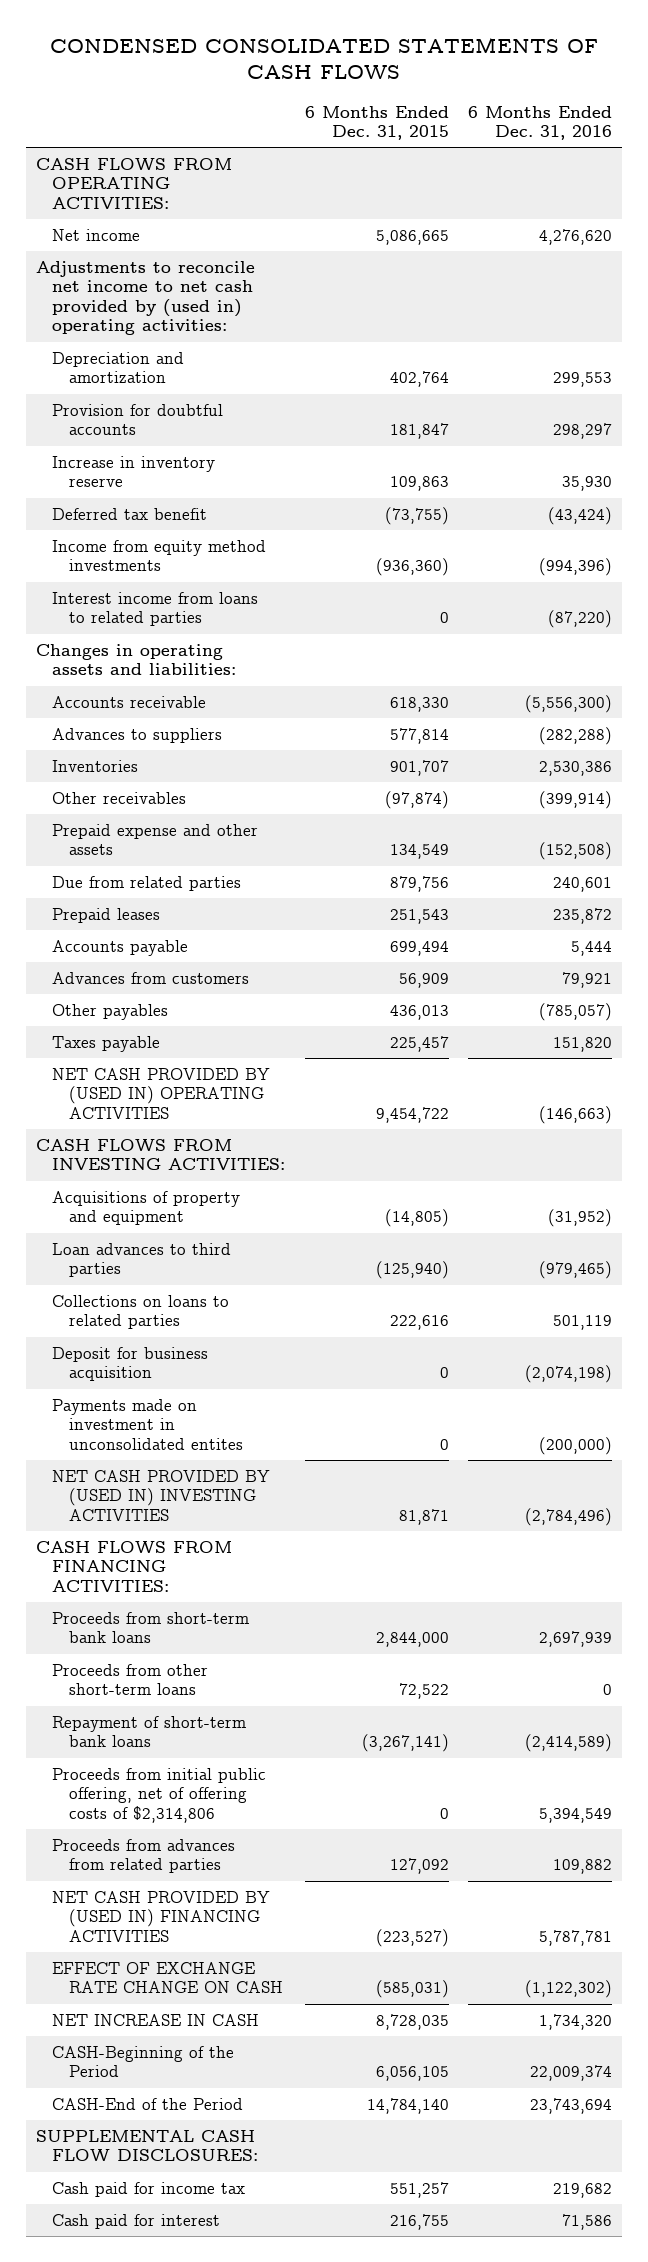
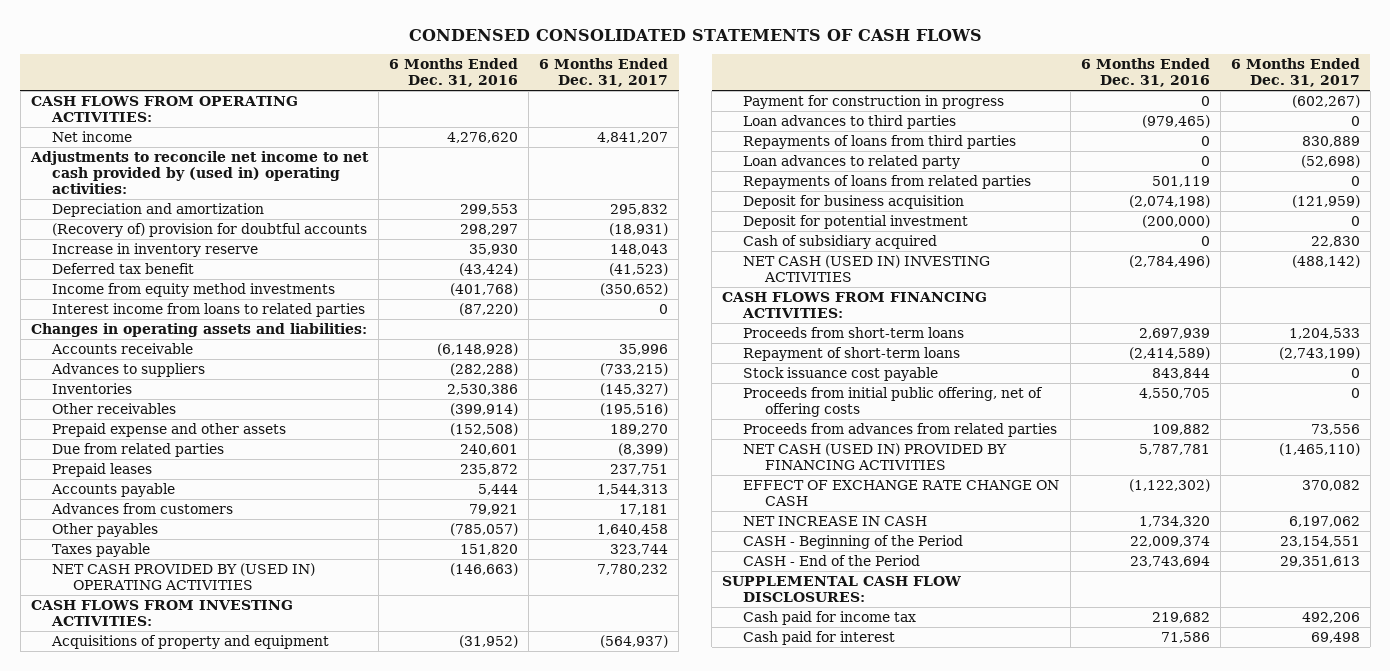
[304,105,449,141] 6 Months Ended Dec. 31, 2015 -> none
none -> [538,58,668,88] 6 Months Ended Dec. 31, 2017
[52,403,224,436] Provision for doubtful accounts -> [51,223,367,238] (Recovery of) provision for doubtful accounts
[538,558,612,577] (994,396) -> [449,283,518,297] (401,768)
[524,694,612,713] (5,556,300) -> [436,343,518,357] (6,148,928)
none -> [743,95,1005,110] Payment for construction in progress
none -> [743,135,1017,150] Repayments of loans from third parties
none -> [743,155,961,170] Loan advances to related party
[52,1294,230,1330] Collections on loans to related parties -> [743,175,1032,190] Repayments of loans from related parties
[52,1398,244,1450] Payments made on investment in unconsolidated entites -> none
none -> [743,215,969,230] Deposit for potential investment
none -> [743,235,938,250] Cash of subsidiary acquired
[52,1469,271,1521] NET CASH PROVIDED BY (USED IN) INVESTING ACTIVITIES -> [743,255,991,282] NET CASH (USED IN) INVESTING ACTIVITIES
[52,1663,209,1696] Proceeds from other short-term loans -> none
[52,1611,250,1644] Proceeds from short-term bank loans -> [743,327,965,339] Proceeds from short-term loans
[52,1715,247,1748] Repayment of short-term bank loans -> [743,347,961,362] Repayment of short-term loans
none -> [743,367,939,382] Stock issuance cost payable
[52,1767,267,1823] Proceeds from initial public offering, net of offering costs of $2,314,806 -> [743,387,1044,417] Proceeds from initial public offering, net of offering costs
[538,1807,612,1823] 5,394,549 -> [1138,388,1210,400] 4,550,705
[52,1890,271,1942] NET CASH PROVIDED BY (USED IN) FINANCING ACTIVITIES -> [743,443,1008,470] NET CASH (USED IN) PROVIDED BY FINANCING ACTIVITIES
[52,2045,235,2078] CASH-Beginning of the Period -> [743,535,964,550] CASH - Beginning of the Period
[52,2097,244,2110] CASH-End of the Period -> [743,555,921,567] CASH - End of the Period

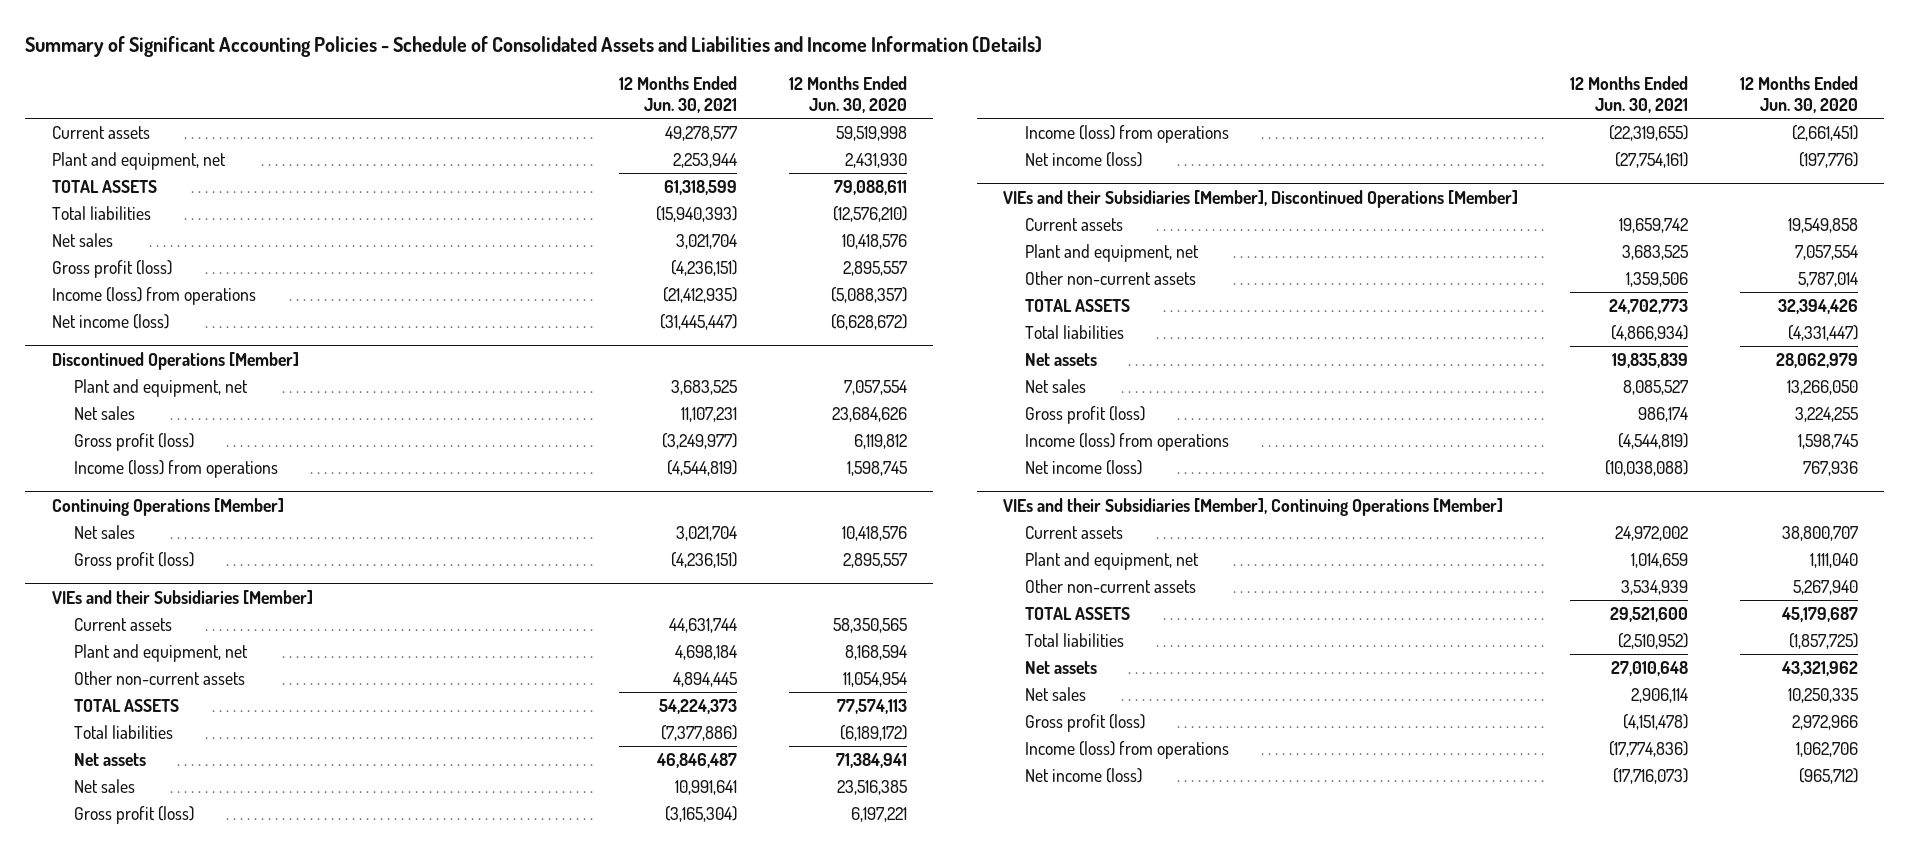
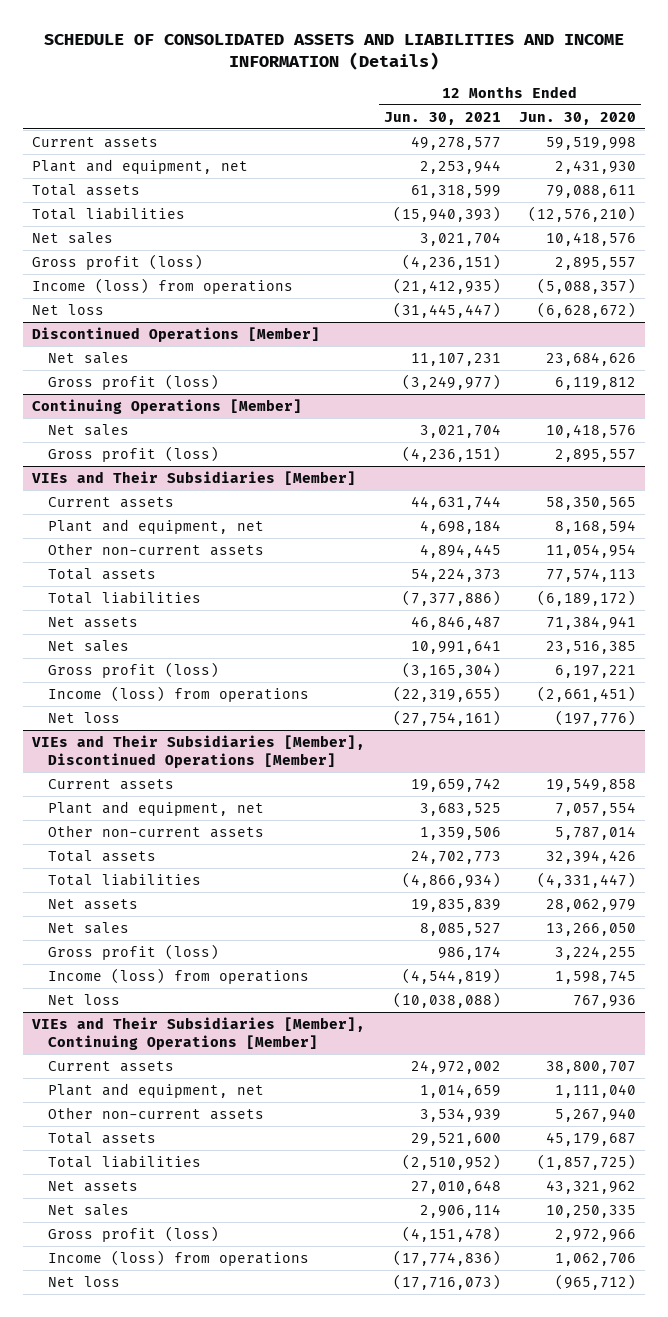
[25,36,1043,58] Summary of Significant Accounting Policies - Schedule of Consolidated Assets and Liabilities and Income Information (Details) -> [44,33,625,70] SCHEDULE OF CONSOLIDATED ASSETS AND LIABILITIES AND INCOME INFORMATION (Details)
[51,179,157,193] TOTAL ASSETS -> [32,183,141,196] Total assets
[51,313,169,329] Net income (loss) -> [32,303,105,315] Net loss
[74,378,249,397] Plant and equipment, net -> none
[74,459,279,478] Income (loss) from operations -> none
[51,589,313,604] VIEs and their Subsidiaries [Member] -> [32,470,357,485] VIEs and Their Subsidiaries [Member]
[74,698,180,712] TOTAL ASSETS -> [48,567,157,580] Total assets
[1025,151,1143,167] Net income (loss) -> [48,711,121,723] Net loss
[1002,189,1518,208] VIEs and their Subsidiaries [Member], Discontinued Operations [Member] -> [32,734,366,769] VIEs and Their Subsidiaries [Member], Discontinued Operations [Member]
[1025,298,1131,312] TOTAL ASSETS -> [48,849,157,862] Total assets
[1025,459,1143,475] Net income (loss) -> [48,993,121,1005] Net loss
[1002,497,1503,516] VIEs and their Subsidiaries [Member], Continuing Operations [Member] -> [32,1016,366,1051] VIEs and Their Subsidiaries [Member], Continuing Operations [Member]
[1025,606,1131,620] TOTAL ASSETS -> [48,1131,157,1144] Total assets
[1025,767,1143,783] Net income (loss) -> [48,1275,121,1287] Net loss

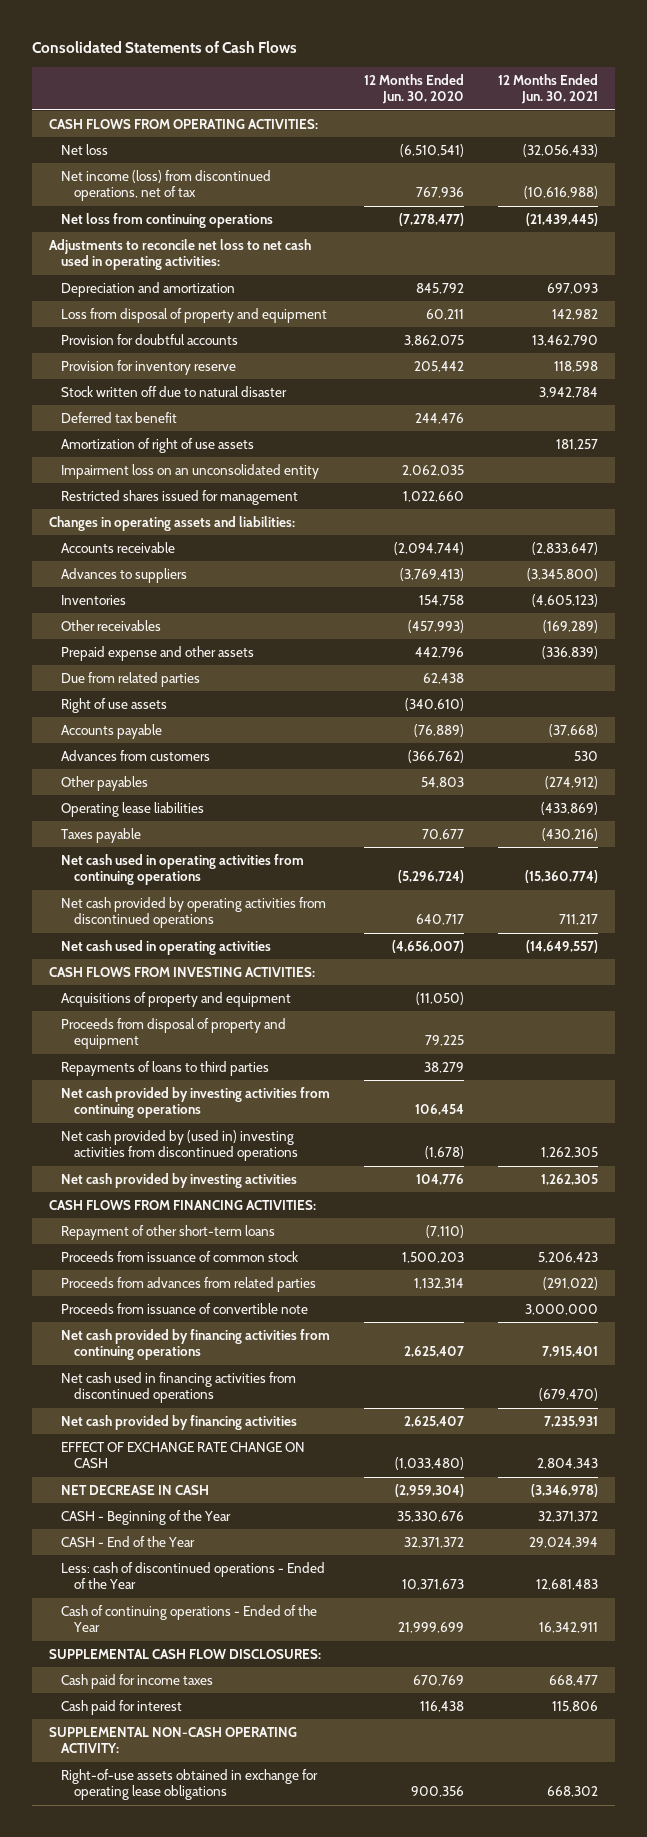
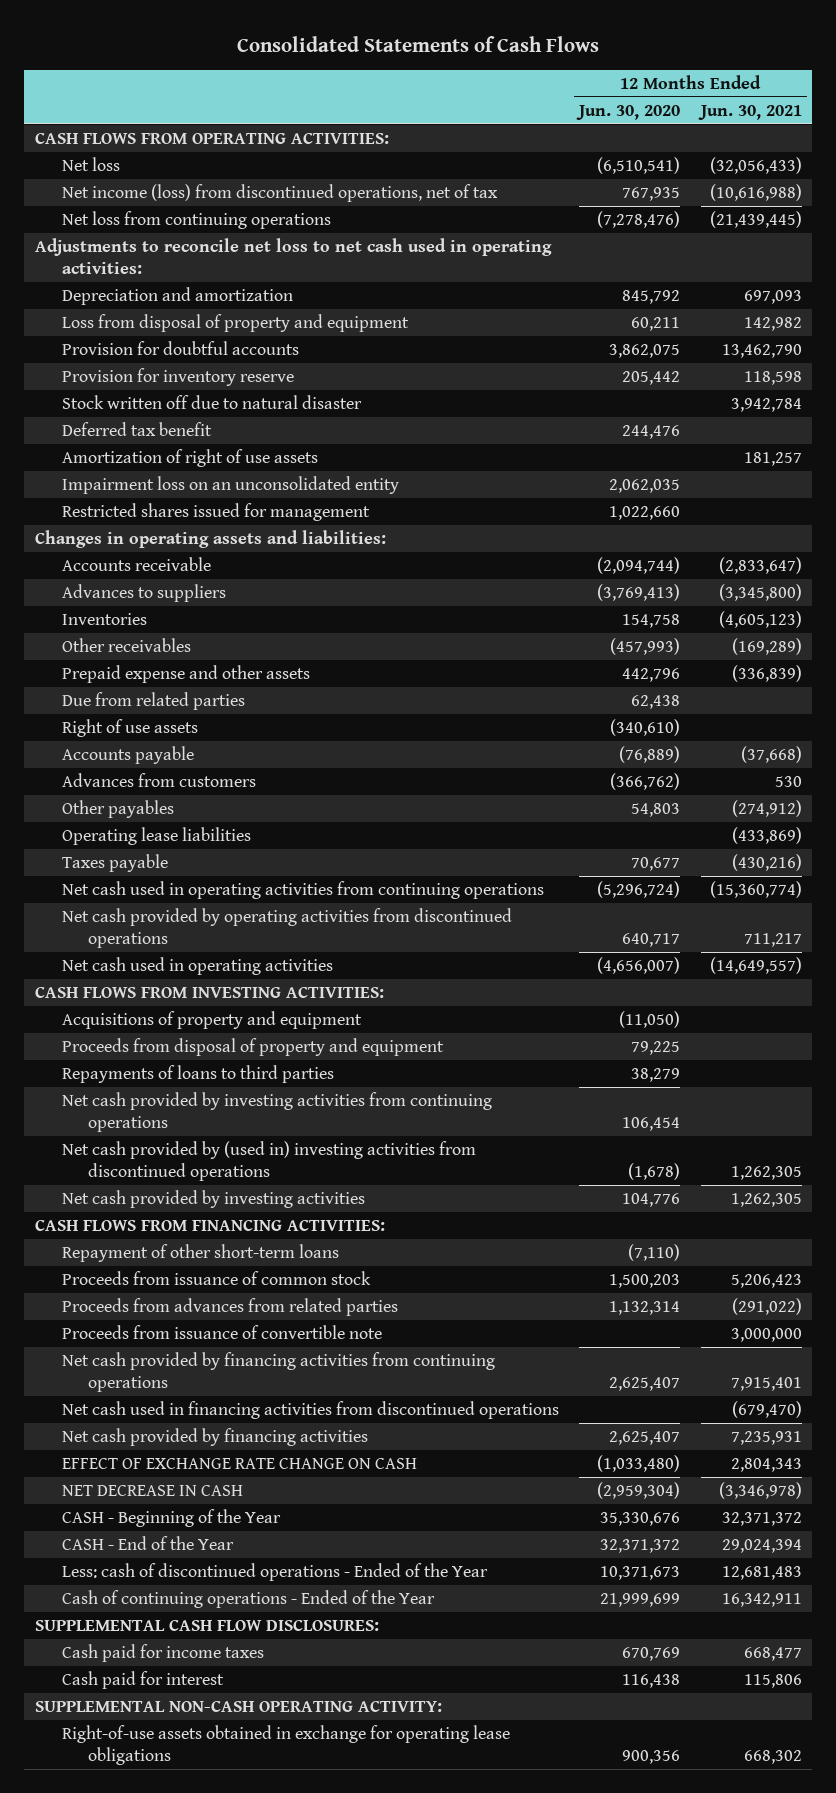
[416,187,465,199] 767,936 -> [622,187,681,202] 767,935
[399,212,465,226] (7,278,477) -> [597,211,681,229] (7,278,476)

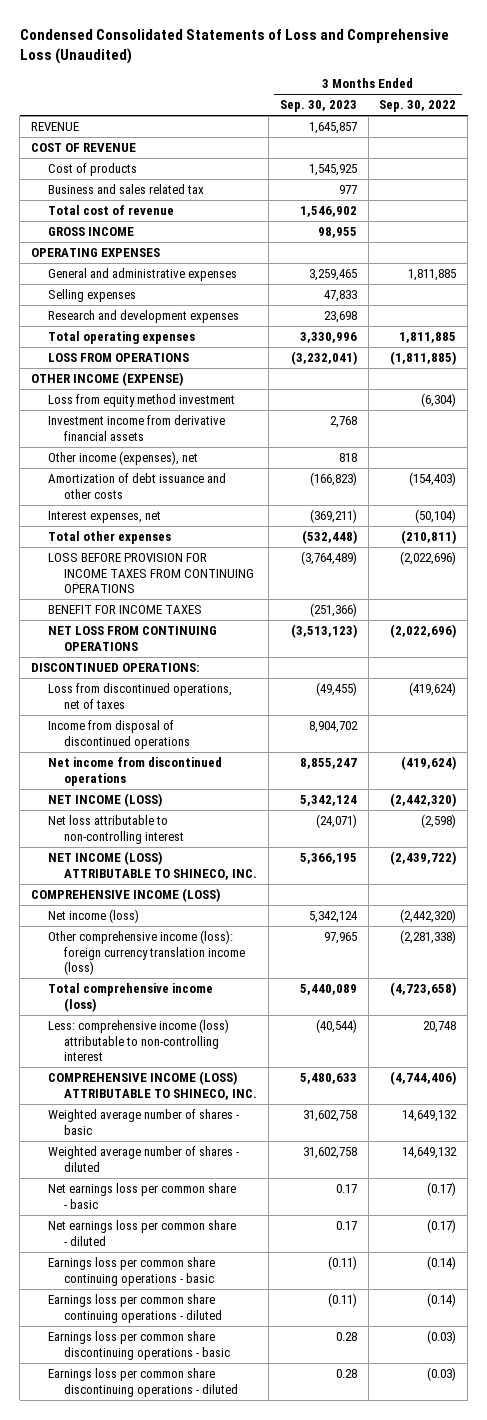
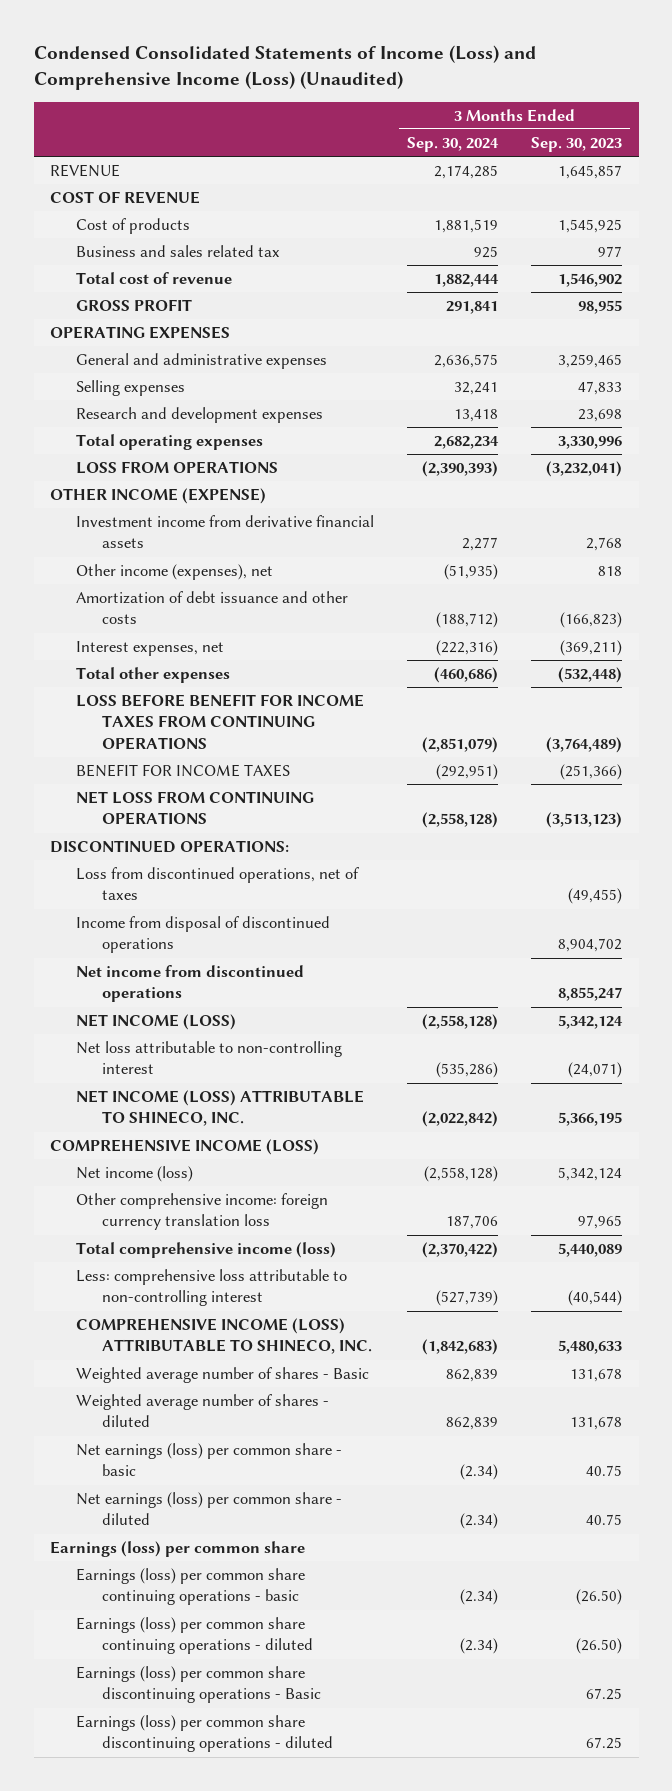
[19,28,449,65] Condensed Consolidated Statements of Loss and Comprehensive Loss (Unaudited) -> [33,45,536,91] Condensed Consolidated Statements of Income (Loss) and Comprehensive Income (Loss) (Unaudited)
[379,100,457,113] Sep. 30, 2022 -> none
none -> [407,136,500,152] Sep. 30, 2024
[47,227,134,237] GROSS INCOME -> [76,298,193,311] GROSS PROFIT
[47,394,235,408] Loss from equity method investment -> none
[47,553,255,594] LOSS BEFORE PROVISION FOR INCOME TAXES FROM CONTINUING OPERATIONS -> [76,693,365,750] LOSS BEFORE BENEFIT FOR INCOME TAXES FROM CONTINUING OPERATIONS
[47,930,246,976] Other comprehensive income (loss): foreign currency translation income (loss) -> [76,1192,329,1231] Other comprehensive income: foreign currency translation loss
[47,1019,229,1062] Less: comprehensive income (loss) attributable to non-controlling interest -> [76,1268,348,1307] Less: comprehensive loss attributable to non-controlling interest
[47,1109,239,1135] Weighted average number of shares - basic -> [76,1366,370,1383] Weighted average number of shares - Basic
[302,1110,357,1123] 31,602,758 -> [570,1367,623,1382] 131,678
[302,1147,357,1160] 31,602,758 -> [570,1416,623,1431] 131,678
[47,1183,236,1209] Net earnings loss per common share - basic -> [76,1442,343,1477] Net earnings (loss) per common share - basic
[335,1184,357,1194] 0.17 -> [586,1465,623,1477] 40.75
[47,1220,236,1246] Net earnings loss per common share - diluted -> [76,1491,343,1526] Net earnings (loss) per common share - diluted
[335,1221,357,1231] 0.17 -> [586,1514,623,1526] 40.75
none -> [50,1540,306,1557] Earnings (loss) per common share
[47,1257,215,1286] Earnings loss per common share continuing operations - basic -> [76,1567,306,1606] Earnings (loss) per common share continuing operations - basic
[327,1256,357,1271] (0.11) -> [576,1589,623,1606] (26.50)
[47,1294,223,1323] Earnings loss per common share continuing operations - diluted -> [76,1616,314,1655] Earnings (loss) per common share continuing operations - diluted
[327,1293,357,1308] (0.11) -> [576,1638,623,1655] (26.50)
[47,1331,231,1360] Earnings loss per common share discontinuing operations - basic -> [76,1665,322,1704] Earnings (loss) per common share discontinuing operations - Basic
[335,1332,357,1342] 0.28 -> [586,1688,623,1701] 67.25
[47,1368,239,1397] Earnings loss per common share discontinuing operations - diluted -> [76,1714,334,1753] Earnings (loss) per common share discontinuing operations - diluted
[335,1369,357,1379] 0.28 -> [586,1737,623,1750] 67.25

